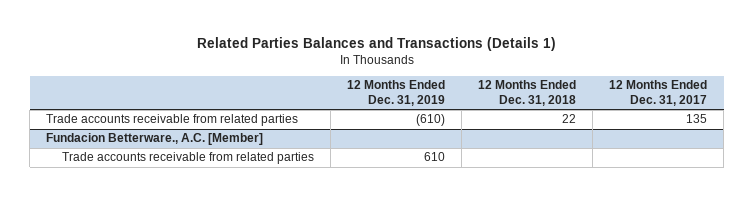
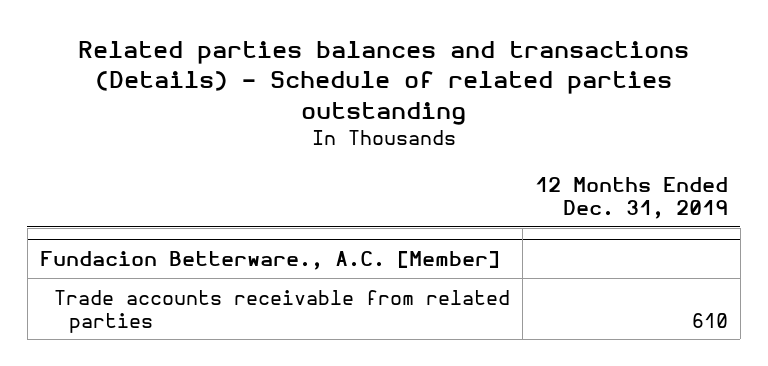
[196,37,556,52] Related Parties Balances and Transactions (Details 1) -> [77,40,689,125] Related parties balances and transactions (Details) - Schedule of related parties outstanding
[478,80,577,106] 12 Months Ended Dec. 31, 2018 -> none
[609,80,708,106] 12 Months Ended Dec. 31, 2017 -> none
[46,114,299,127] Trade accounts receivable from related parties -> none

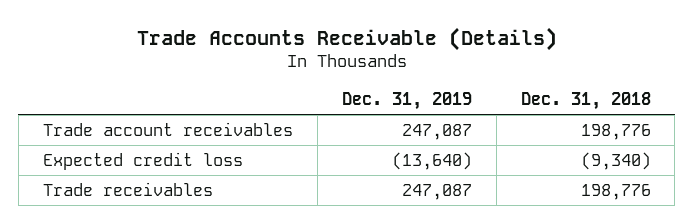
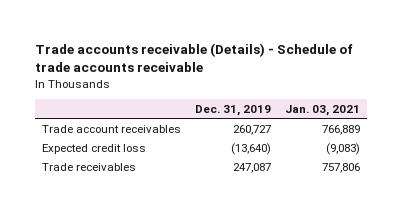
[136,26,557,51] Trade Accounts Receivable (Details) -> [35,42,354,72] Trade accounts receivable (Details) - Schedule of trade accounts receivable
[520,92,651,111] Dec. 31, 2018 -> none
none -> [285,105,361,117] Jan. 03, 2021
[401,123,472,140] 247,087 -> [233,124,272,135] 260,727

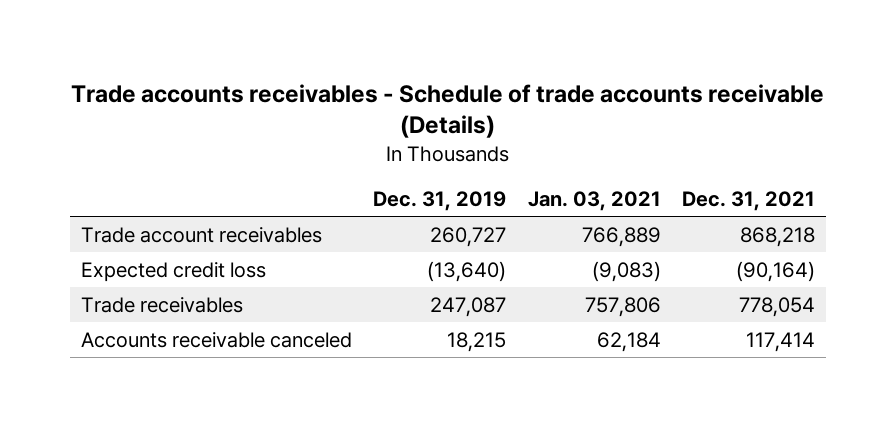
[35,42,354,72] Trade accounts receivable (Details) - Schedule of trade accounts receivable -> [70,83,824,139] Trade accounts receivables - Schedule of trade accounts receivable (Details)
none -> [682,190,816,211] Dec. 31, 2021
none -> [80,331,352,348] Accounts receivable canceled

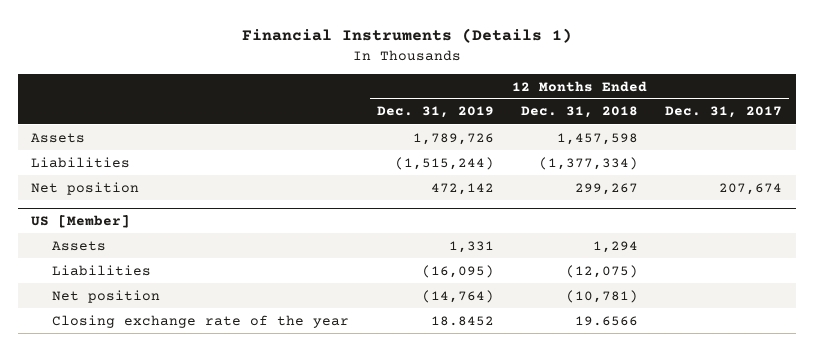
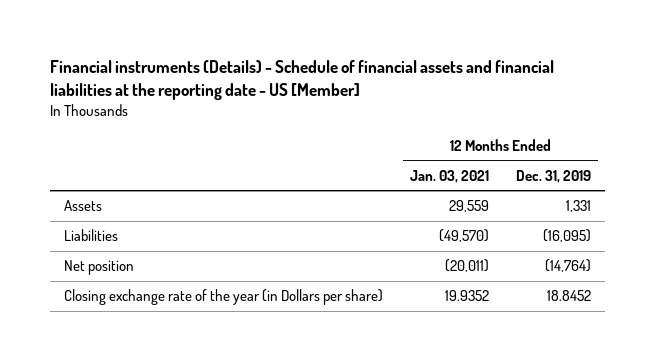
[241,28,572,44] Financial Instruments (Details 1) -> [49,59,554,100] Financial instruments (Details) - Schedule of financial assets and financial liabilities at the reporting date - US [Member]
[521,106,639,119] Dec. 31, 2018 -> none
[665,106,783,119] Dec. 31, 2017 -> none
none -> [409,169,489,183] Jan. 03, 2021
[31,132,86,143] Assets -> none
[31,156,131,168] Liabilities -> none
[31,181,140,195] Net position -> none
[31,215,131,229] US [Member] -> none
[52,314,350,328] Closing exchange rate of the year -> [63,289,383,306] Closing exchange rate of the year (in Dollars per share)

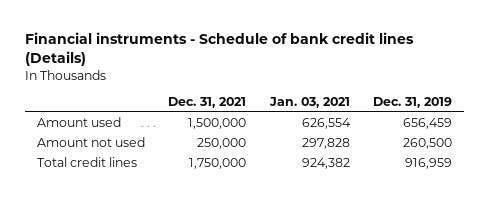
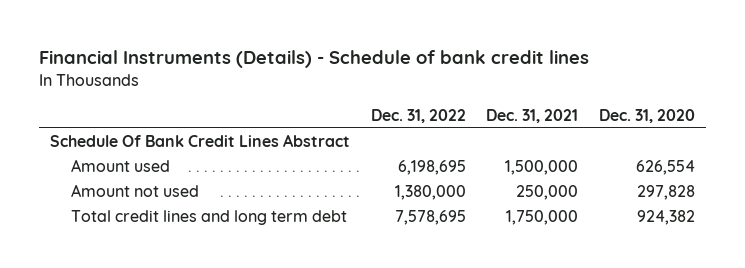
[24,32,414,67] Financial instruments - Schedule of bank credit lines (Details) -> [39,50,590,69] Financial Instruments (Details) - Schedule of bank credit lines
[268,97,350,109] Jan. 03, 2021 -> none
[373,97,453,109] Dec. 31, 2019 -> none
none -> [370,108,466,123] Dec. 31, 2022
none -> [599,108,696,123] Dec. 31, 2020
none -> [49,134,350,148] Schedule Of Bank Credit Lines Abstract
[36,157,137,168] Total credit lines -> [70,210,347,226] Total credit lines and long term debt

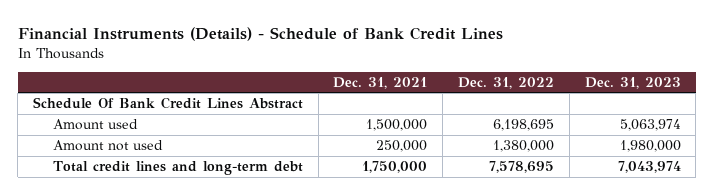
[39,50,590,69] Financial Instruments (Details) - Schedule of bank credit lines -> [17,27,503,42] Financial Instruments (Details) - Schedule of Bank Credit Lines
[599,108,696,123] Dec. 31, 2020 -> none
none -> [584,76,681,89] Dec. 31, 2023
[70,210,347,226] Total credit lines and long term debt -> [52,161,303,176] Total credit lines and long-term debt

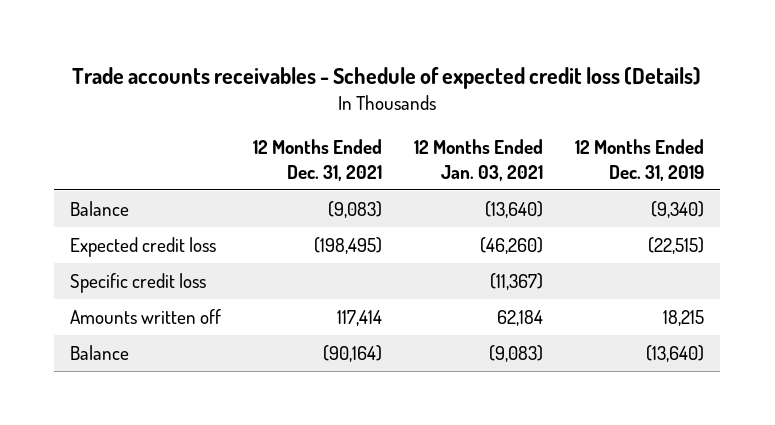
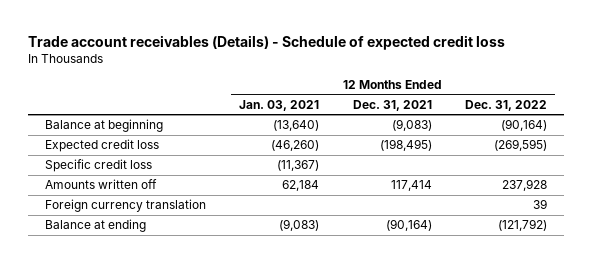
[72,67,702,90] Trade accounts receivables - Schedule of expected credit loss (Details) -> [28,34,506,50] Trade account receivables (Details) - Schedule of expected credit loss
[575,139,705,181] 12 Months Ended Dec. 31, 2019 -> none
none -> [465,99,548,111] Dec. 31, 2022
[70,200,130,216] Balance -> [44,119,163,133] Balance at beginning
none -> [44,199,206,213] Foreign currency translation
[70,344,130,360] Balance -> [44,219,146,233] Balance at ending

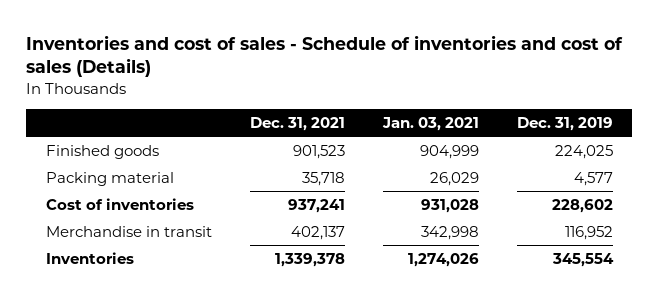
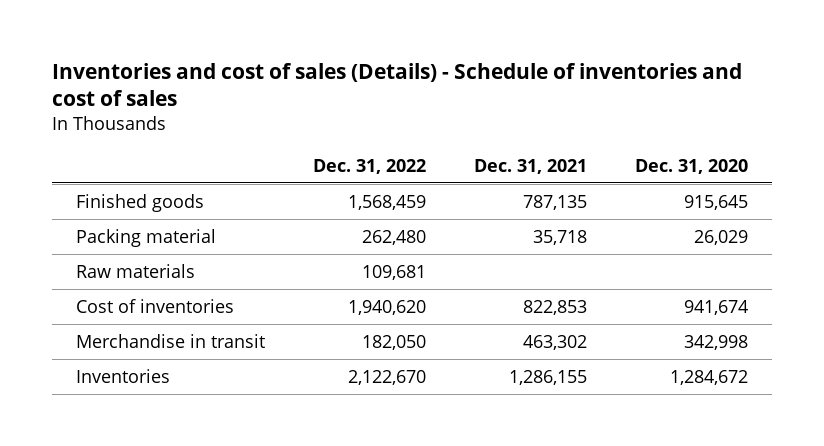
[26,34,624,78] Inventories and cost of sales - Schedule of inventories and cost of sales (Details) -> [51,62,742,107] Inventories and cost of sales (Details) - Schedule of inventories and cost of sales
[381,116,479,131] Jan. 03, 2021 -> none
[516,116,613,131] Dec. 31, 2019 -> none
none -> [312,158,426,174] Dec. 31, 2022
none -> [635,158,749,174] Dec. 31, 2020
[292,144,345,159] 901,523 -> [522,194,587,210] 787,135
none -> [75,263,195,278] Raw materials
[287,198,345,213] 937,241 -> [522,299,587,315] 822,853
[290,225,345,240] 402,137 -> [522,334,587,350] 463,302
[274,252,345,267] 1,339,378 -> [508,369,587,385] 1,286,155

